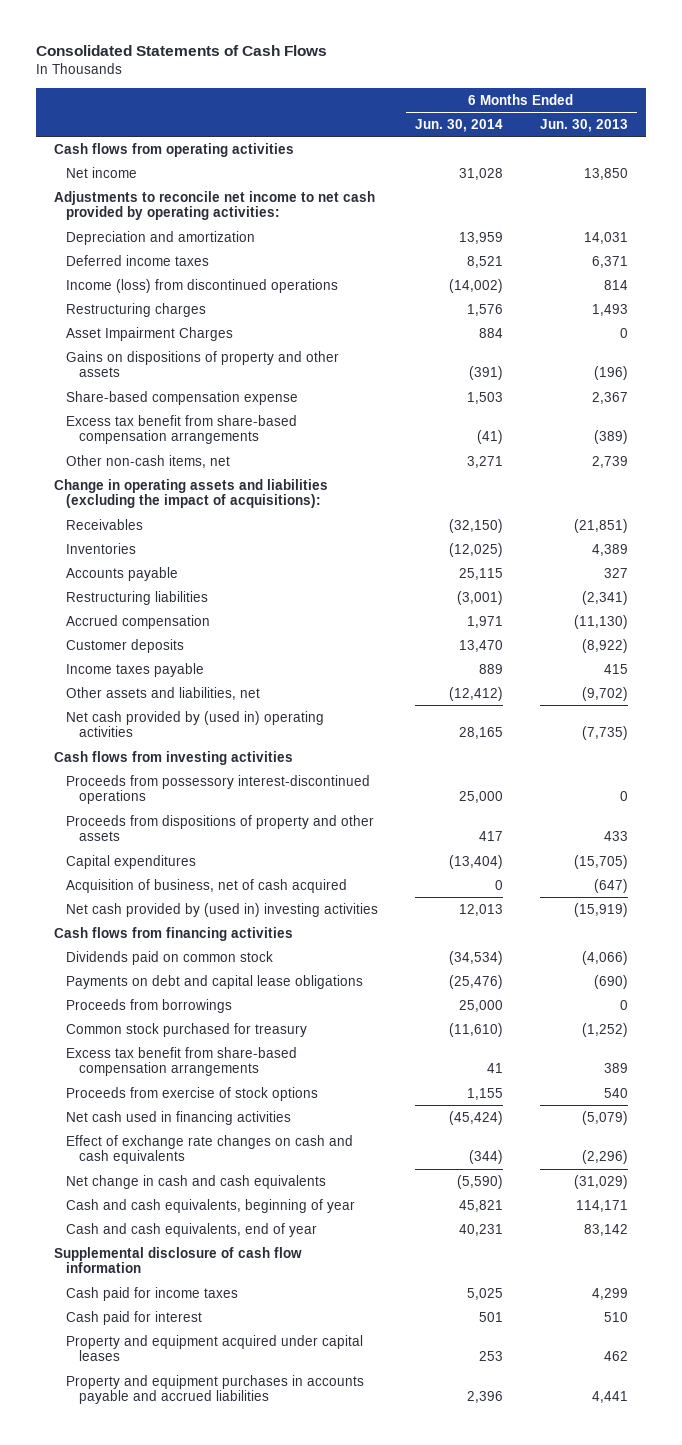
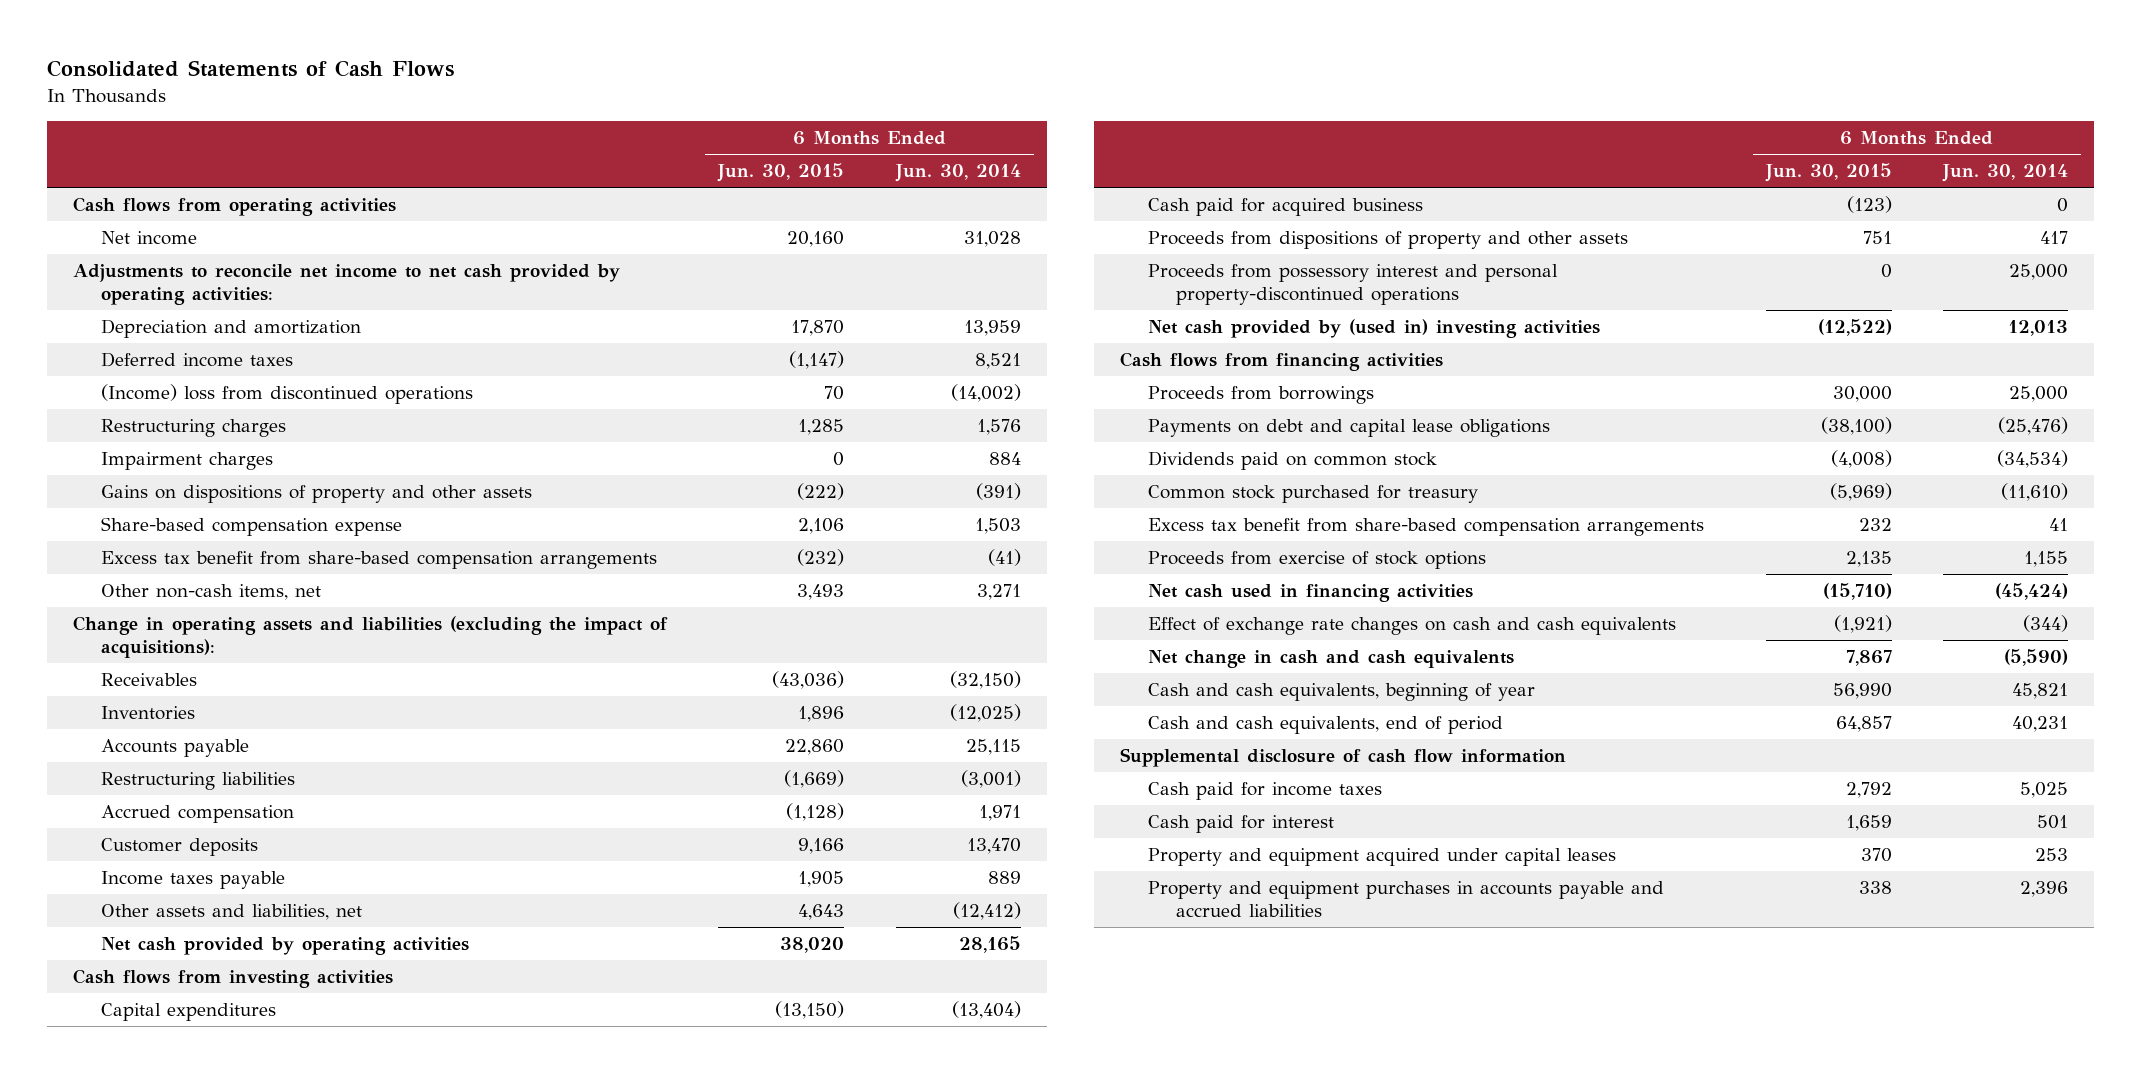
[539,118,628,132] Jun. 30, 2013 -> none
none -> [717,163,845,183] Jun. 30, 2015
[66,278,339,293] Income (loss) from discontinued operations -> [100,384,473,405] (Income) loss from discontinued operations
[66,326,234,341] Asset Impairment Charges -> [100,452,273,471] Impairment charges
[66,710,325,738] Net cash provided by (used in) operating activities -> [100,937,469,956] Net cash provided by operating activities
[66,774,371,805] Proceeds from possessory interest-discontinued operations -> none
[66,878,348,893] Acquisition of business, net of cash acquired -> [1148,198,1424,217] Cash paid for acquired business
[66,814,375,842] Proceeds from dispositions of property and other assets -> [1148,231,1629,250] Proceeds from dispositions of property and other assets
none -> [1148,264,1559,305] Proceeds from possessory interest and personal property-discontinued operations
[66,974,364,989] Payments on debt and capital lease obligations -> [1148,419,1551,438] Payments on debt and capital lease obligations
[66,950,274,965] Dividends paid on common stock -> [1148,451,1438,471] Dividends paid on common stock
[66,1222,318,1237] Cash and cash equivalents, end of year -> [1148,716,1504,735] Cash and cash equivalents, end of period

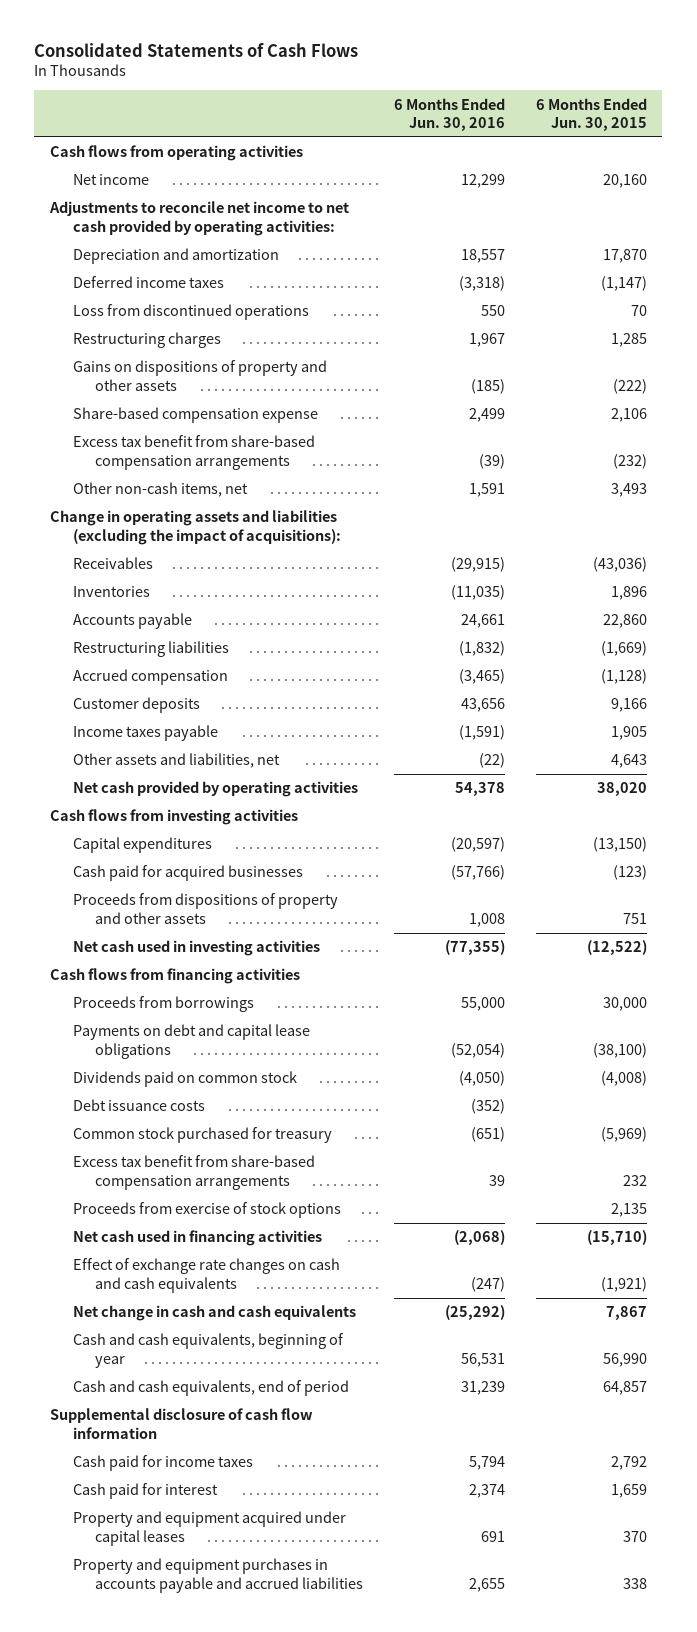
[894,164,1021,183] Jun. 30, 2014 -> none
none -> [394,97,506,132] 6 Months Ended Jun. 30, 2016
[100,384,473,405] (Income) loss from discontinued operations -> [72,304,309,321] Loss from discontinued operations
[100,452,273,471] Impairment charges -> none
[1148,198,1424,217] Cash paid for acquired business -> [72,865,303,882] Cash paid for acquired businesses
[1148,264,1559,305] Proceeds from possessory interest and personal property-discontinued operations -> none
[1148,319,1601,339] Net cash provided by (used in) investing activities -> [72,940,320,957] Net cash used in investing activities
none -> [72,1099,205,1112] Debt issuance costs

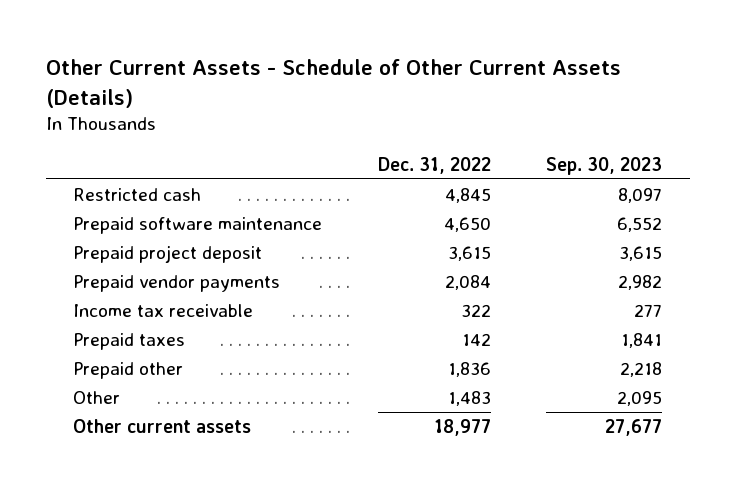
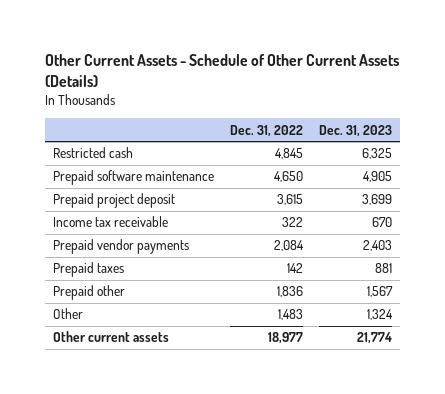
[545,156,662,175] Sep. 30, 2023 -> none
none -> [318,124,392,137] Dec. 31, 2023
[73,275,281,293] Prepaid vendor payments -> [53,239,190,255] Prepaid vendor payments

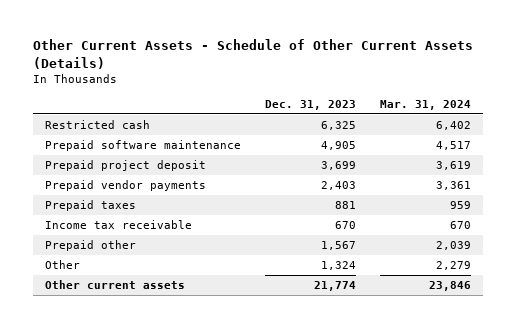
[230,124,304,137] Dec. 31, 2022 -> none
none -> [379,100,471,111] Mar. 31, 2024
[53,216,169,228] Income tax receivable -> [44,219,192,229] Income tax receivable

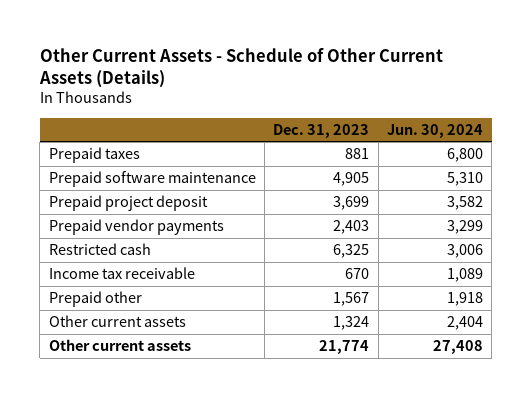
[379,100,471,111] Mar. 31, 2024 -> none
none -> [386,123,483,138] Jun. 30, 2024
[44,199,136,211] Prepaid taxes -> [48,146,140,163] Prepaid taxes
[44,119,150,129] Restricted cash -> [48,242,151,255] Restricted cash
[44,259,80,269] Other -> [48,314,186,327] Other current assets

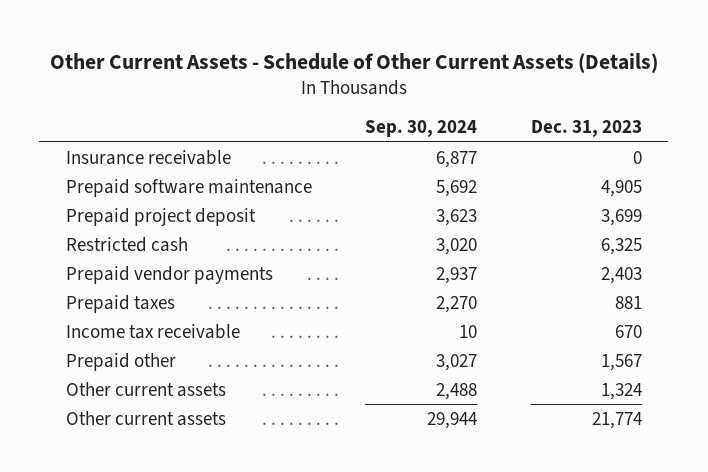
[386,123,483,138] Jun. 30, 2024 -> none
none -> [365,120,478,138] Sep. 30, 2024
none -> [66,149,232,165] Insurance receivable
[48,218,224,235] Prepaid vendor payments -> [66,265,274,284] Prepaid vendor payments
[48,146,140,163] Prepaid taxes -> [66,294,176,313] Prepaid taxes

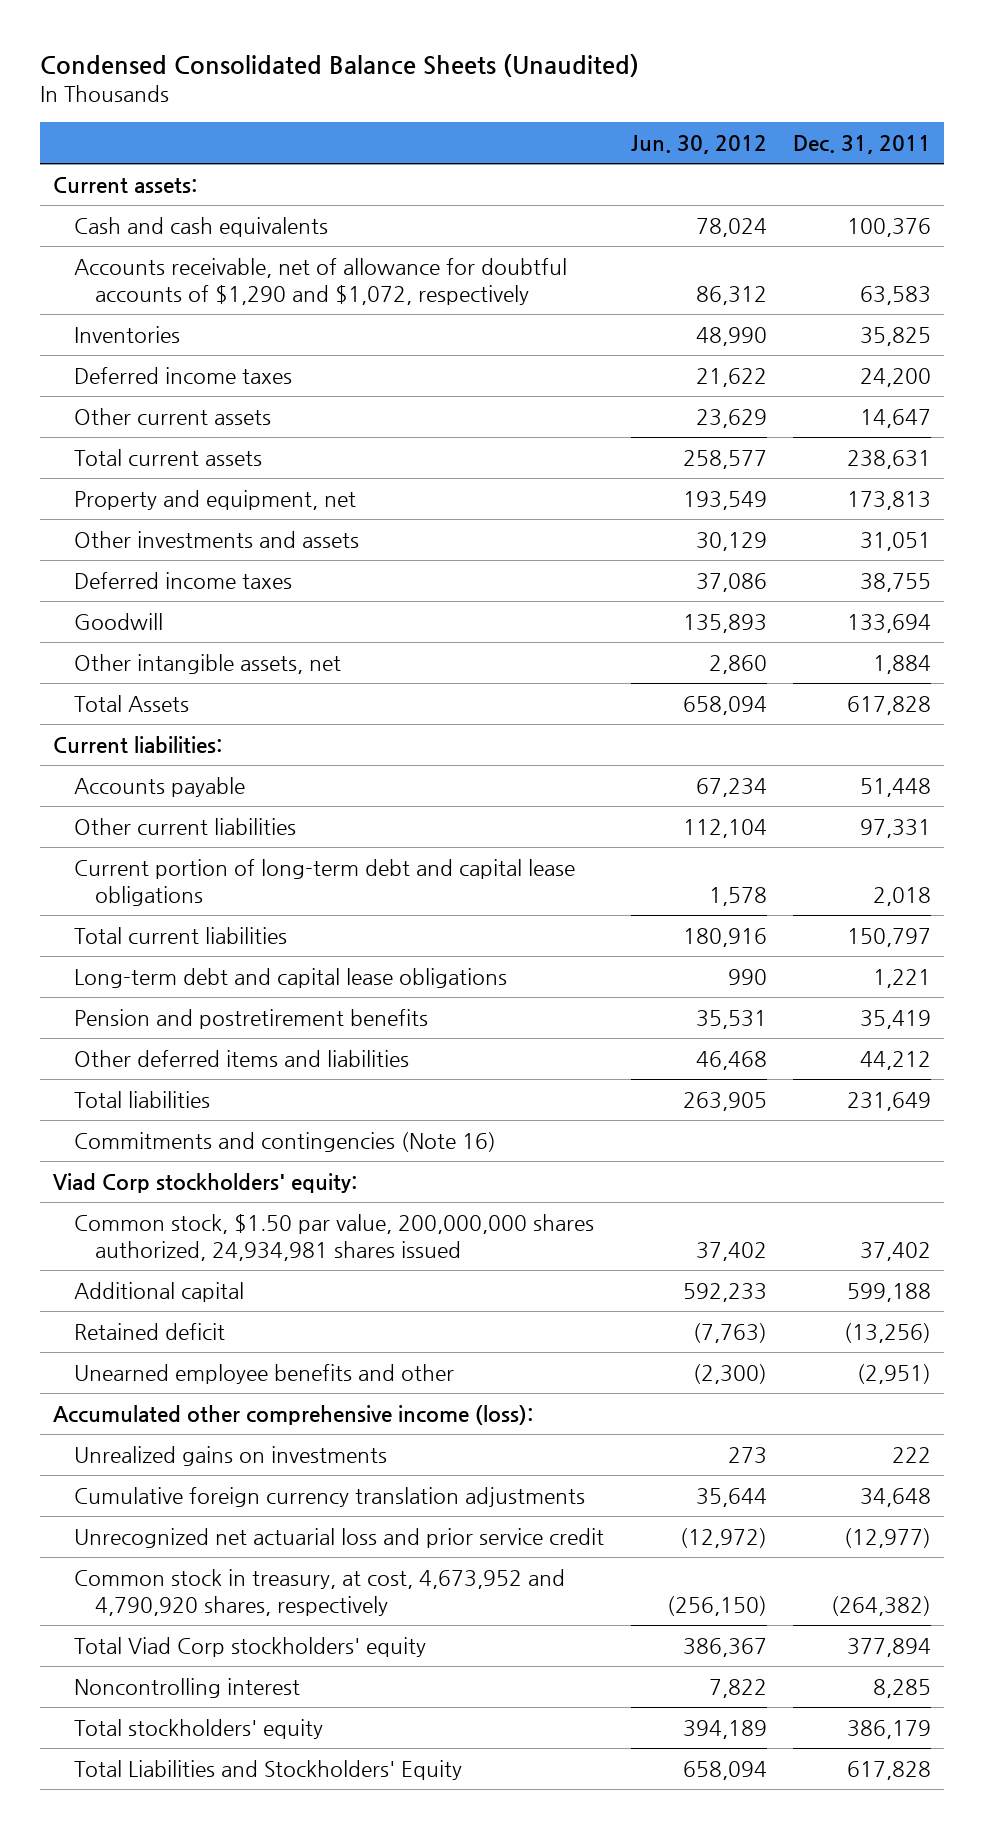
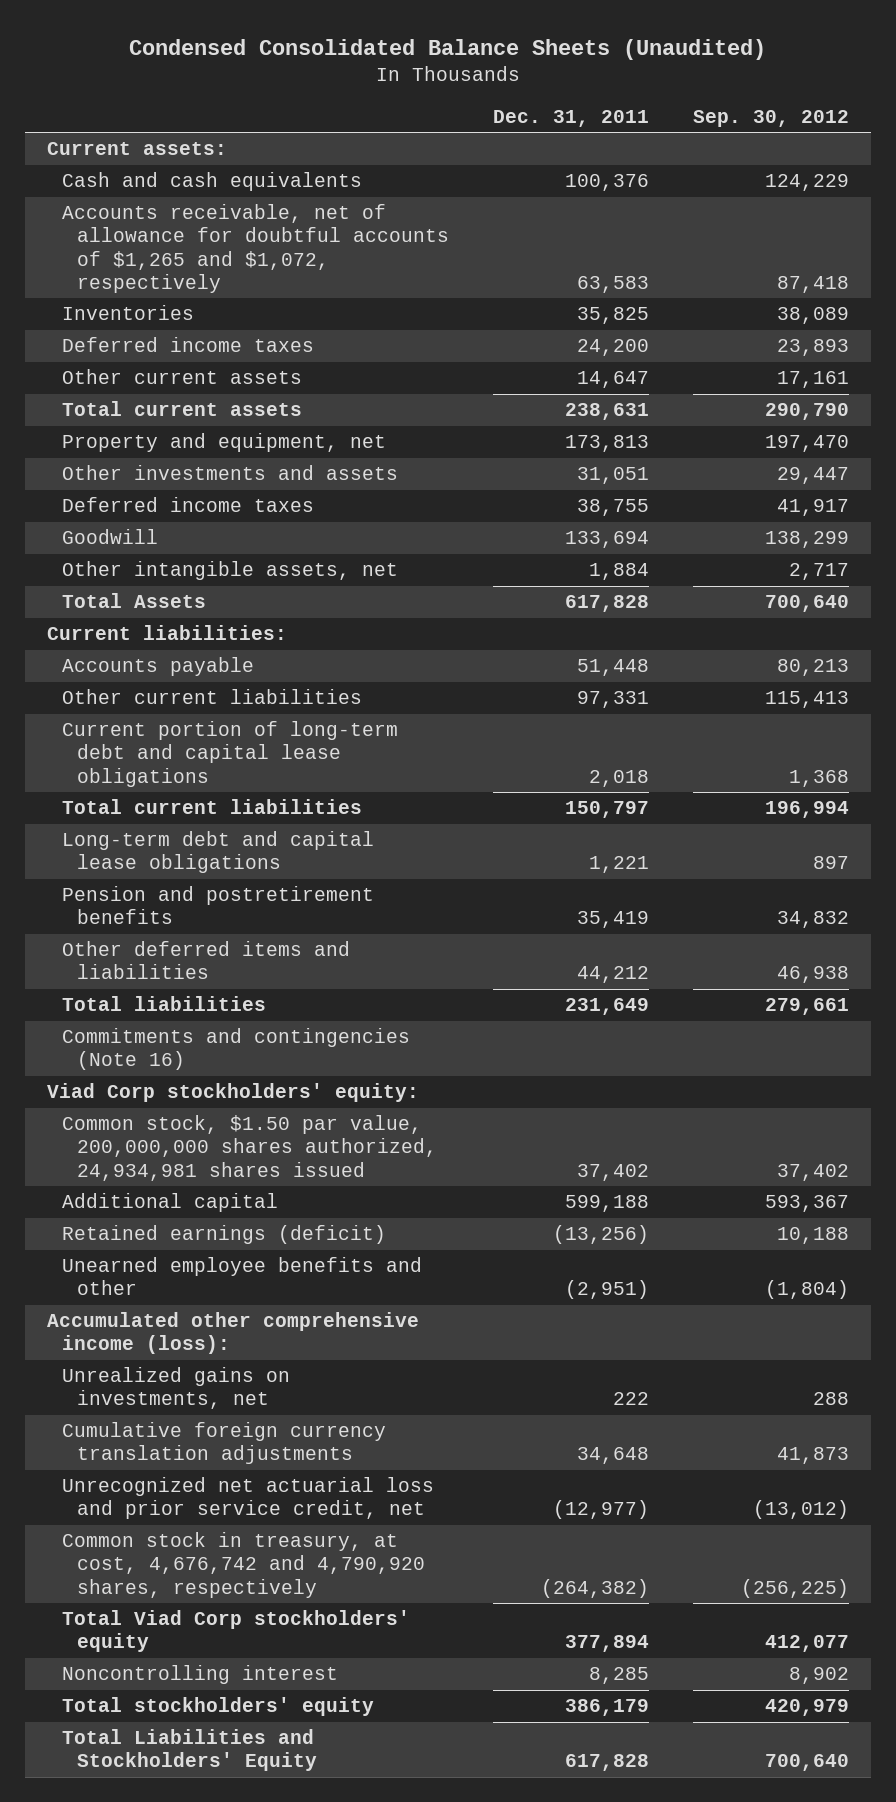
[630,135,767,155] Jun. 30, 2012 -> none
none -> [692,109,849,127] Sep. 30, 2012
[74,257,568,306] Accounts receivable, net of allowance for doubtful accounts of $1,290 and $1,072, respectively -> [61,204,449,293] Accounts receivable, net of allowance for doubtful accounts of $1,265 and $1,072, respectively
[74,1322,226,1340] Retained deficit -> [61,1225,386,1245] Retained earnings (deficit)
[74,1445,388,1466] Unrealized gains on investments -> [61,1367,290,1410] Unrealized gains on investments, net
[74,1527,605,1548] Unrecognized net actuarial loss and prior service credit -> [61,1477,434,1520] Unrecognized net actuarial loss and prior service credit, net
[74,1568,566,1617] Common stock in treasury, at cost, 4,673,952 and 4,790,920 shares, respectively -> [61,1532,425,1598] Common stock in treasury, at cost, 4,676,742 and 4,790,920 shares, respectively

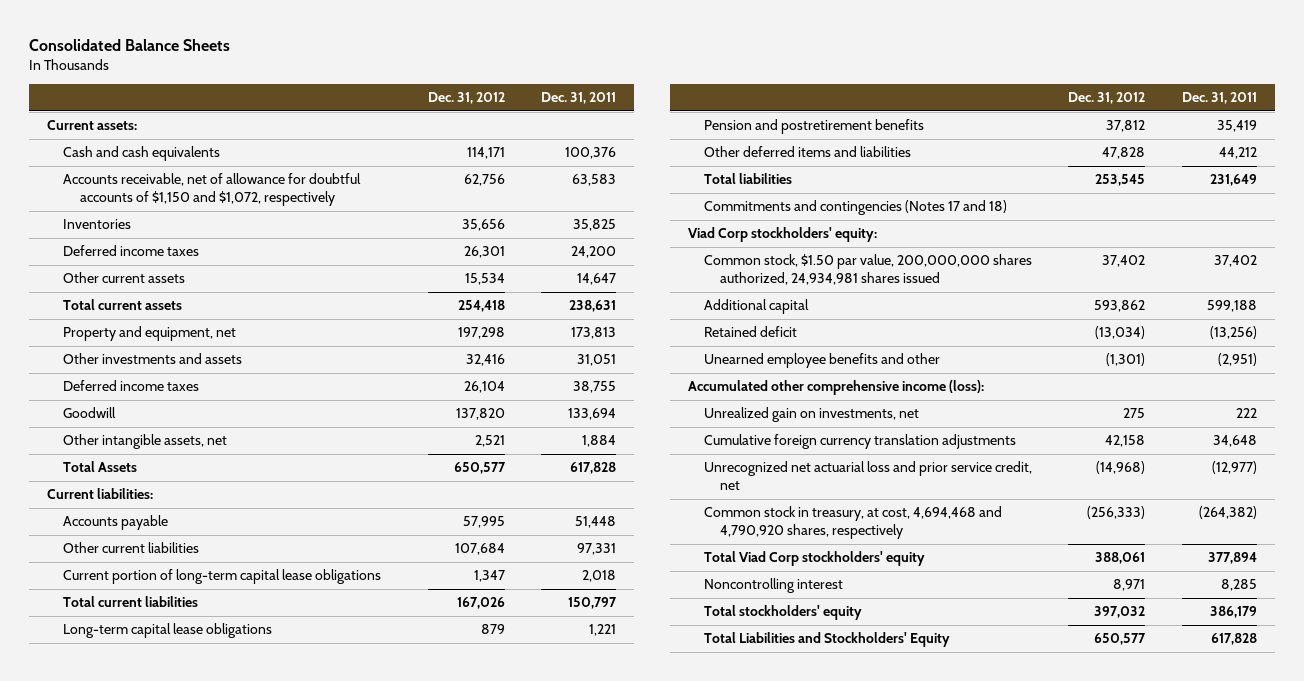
[128,38,766,60] Condensed Consolidated Balance Sheets (Unaudited) -> [29,38,231,51] Consolidated Balance Sheets
[692,109,849,127] Sep. 30, 2012 -> none
none -> [427,92,505,105] Dec. 31, 2012
[61,204,449,293] Accounts receivable, net of allowance for doubtful accounts of $1,265 and $1,072, respectively -> [63,173,362,207] Accounts receivable, net of allowance for doubtful accounts of $1,150 and $1,072, respectively
[61,721,398,787] Current portion of long-term debt and capital lease obligations -> [63,569,382,585] Current portion of long-term capital lease obligations
[61,831,374,874] Long-term debt and capital lease obligations -> [63,623,273,639] Long-term capital lease obligations
[61,1028,410,1071] Commitments and contingencies (Note 16) -> [703,200,1007,216] Commitments and contingencies (Notes 17 and 18)
[61,1225,386,1245] Retained earnings (deficit) -> [703,326,797,338] Retained deficit
[61,1367,290,1410] Unrealized gains on investments, net -> [703,407,919,423] Unrealized gain on investments, net
[61,1532,425,1598] Common stock in treasury, at cost, 4,676,742 and 4,790,920 shares, respectively -> [703,506,1002,540] Common stock in treasury, at cost, 4,694,468 and 4,790,920 shares, respectively

